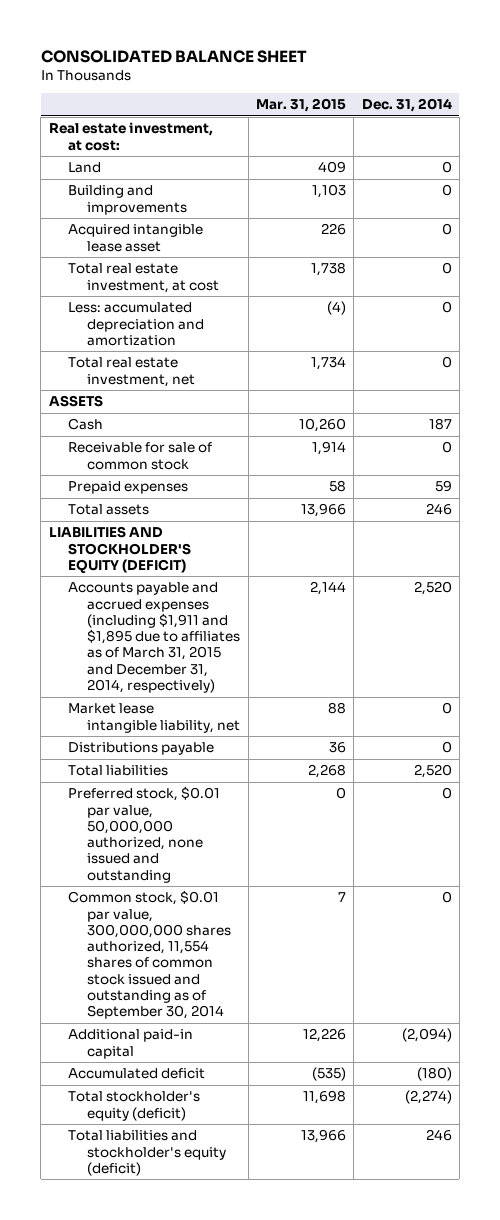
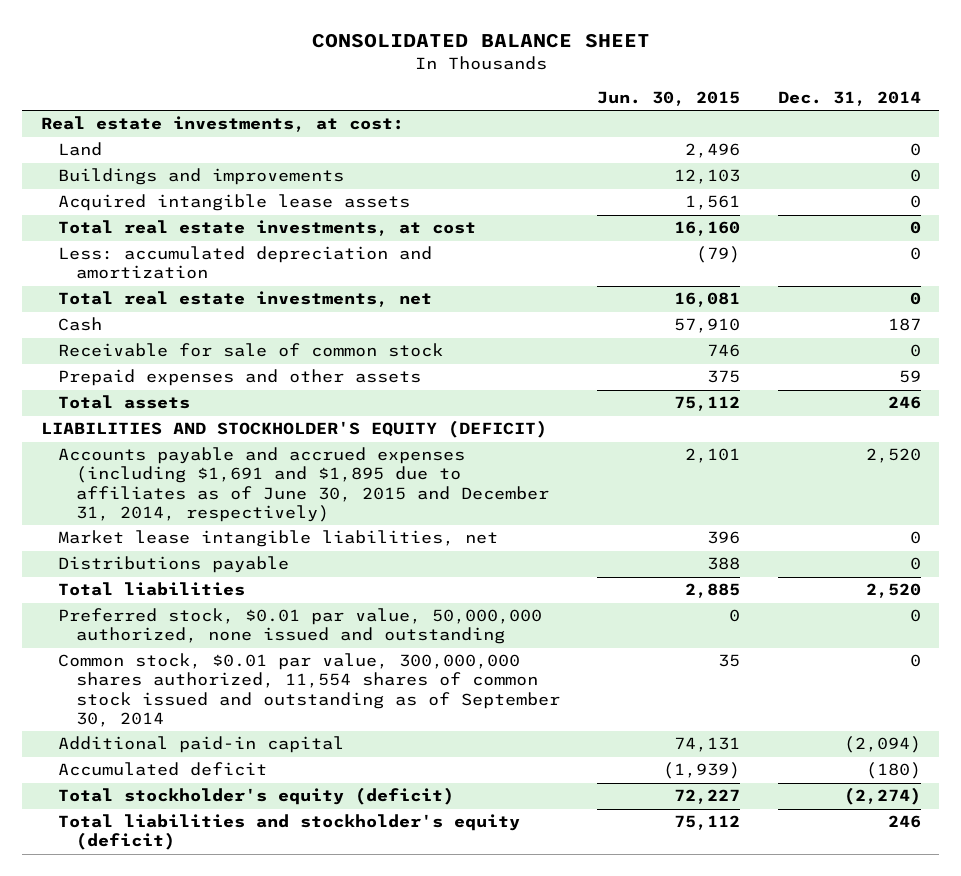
[255,98,346,113] Mar. 31, 2015 -> none
none -> [597,91,741,107] Jun. 30, 2015
[48,122,213,151] Real estate investment, at cost: -> [40,116,404,133] Real estate investments, at cost:
[68,185,188,215] Building and improvements -> [58,168,345,186] Buildings and improvements
[68,224,204,252] Acquired intangible lease asset -> [58,194,411,212] Acquired intangible lease assets
[68,263,220,293] Total real estate investment, at cost -> [58,220,477,237] Total real estate investments, at cost
[48,395,103,408] ASSETS -> none
[68,357,196,387] Total real estate investment, net -> [58,291,433,308] Total real estate investments, net
[68,481,189,495] Prepaid expenses -> none
none -> [58,369,422,387] Prepaid expenses and other assets
[68,582,241,694] Accounts payable and accrued expenses (including $1,911 and $1,895 due to affiliates as of March 31, 2015 and December 31, 2014, respectively) -> [58,447,549,522] Accounts payable and accrued expenses (including $1,691 and $1,895 due to affiliates as of June 30, 2015 and December 31, 2014, respectively)
[68,703,241,733] Market lease intangible liability, net -> [58,530,499,548] Market lease intangible liabilities, net

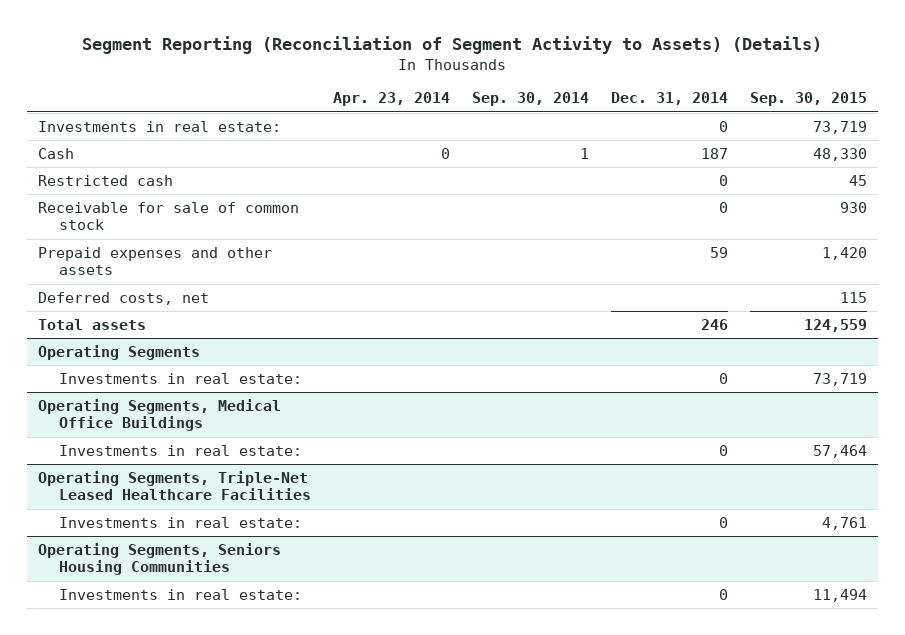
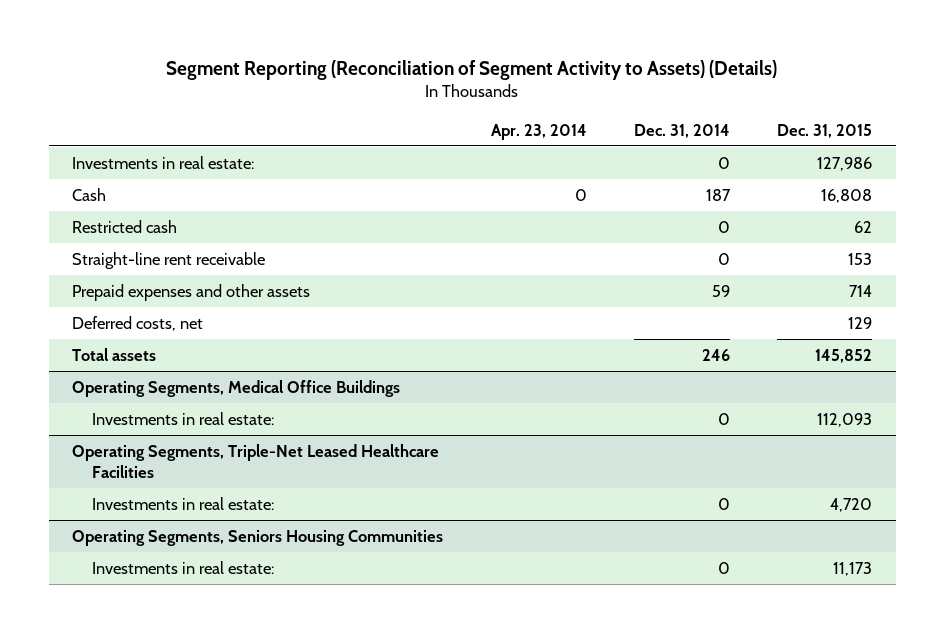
[472,92,590,107] Sep. 30, 2014 -> none
[749,92,867,107] Sep. 30, 2015 -> none
none -> [777,123,873,138] Dec. 31, 2015
[38,202,300,231] Receivable for sale of common stock -> none
none -> [72,251,266,269] Straight-line rent receivable
[38,345,201,361] Operating Segments -> none
[59,373,303,385] Investments in real estate: -> none

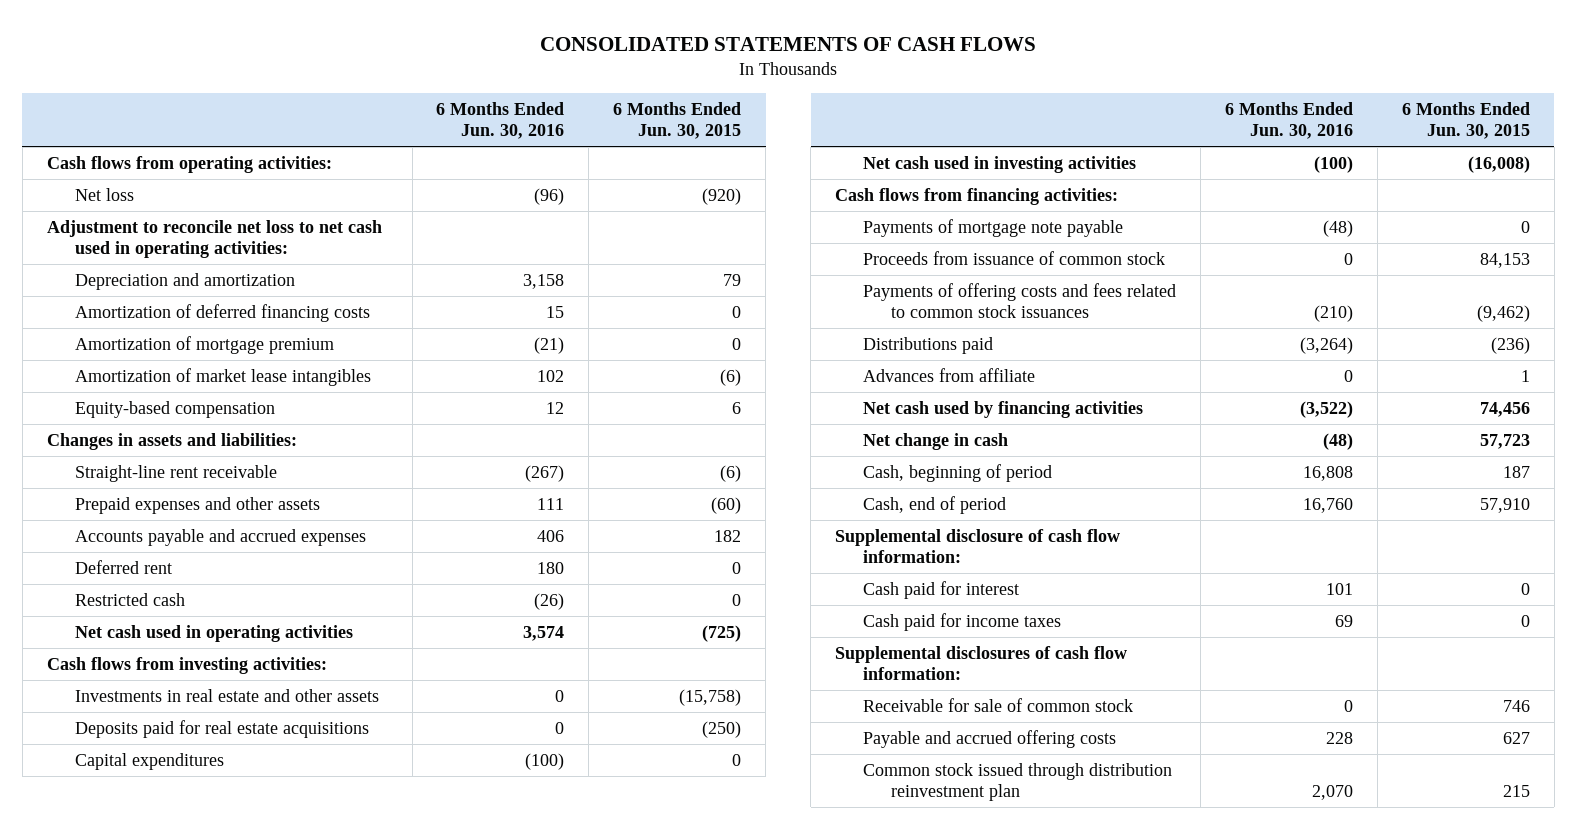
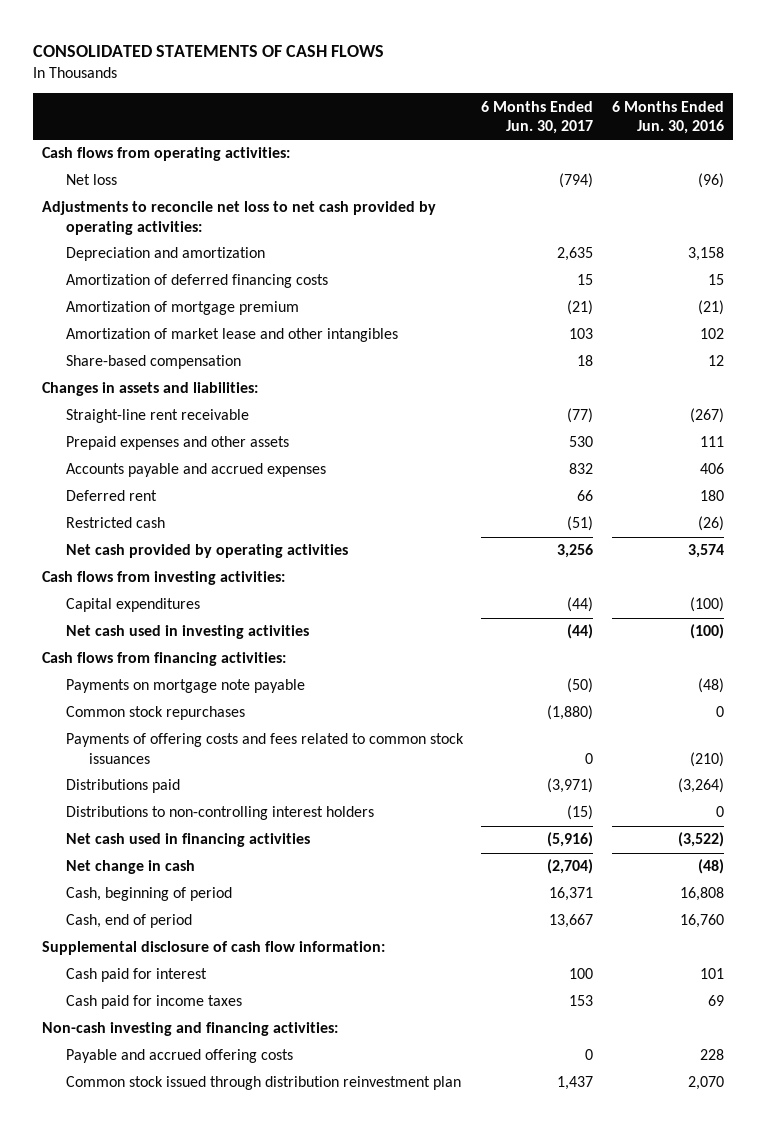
[613,102,742,140] 6 Months Ended Jun. 30, 2015 -> none
none -> [481,100,594,135] 6 Months Ended Jun. 30, 2017
[46,219,382,258] Adjustment to reconcile net loss to net cash used in operating activities: -> [42,201,437,235] Adjustments to reconcile net loss to net cash provided by operating activities:
[74,367,371,386] Amortization of market lease intangibles -> [65,328,398,343] Amortization of market lease and other intangibles
[74,400,275,418] Equity-based compensation -> [65,355,241,370] Share-based compensation
[74,624,353,642] Net cash used in operating activities -> [65,544,348,559] Net cash provided by operating activities
[74,688,379,702] Investments in real estate and other assets -> none
[74,719,369,738] Deposits paid for real estate acquisitions -> none
[863,250,1166,265] Proceeds from issuance of common stock -> none
[863,218,1124,237] Payments of mortgage note payable -> [65,679,305,694] Payments on mortgage note payable
none -> [65,706,245,721] Common stock repurchases
[863,367,1036,382] Advances from affiliate -> none
none -> [65,806,374,821] Distributions to non-controlling interest holders
[863,400,1144,418] Net cash used by financing activities -> [65,833,310,848] Net cash used in financing activities
[863,697,1134,712] Receivable for sale of common stock -> none
[835,645,1128,680] Supplemental disclosures of cash flow information: -> [42,1022,339,1037] Non-cash investing and financing activities:

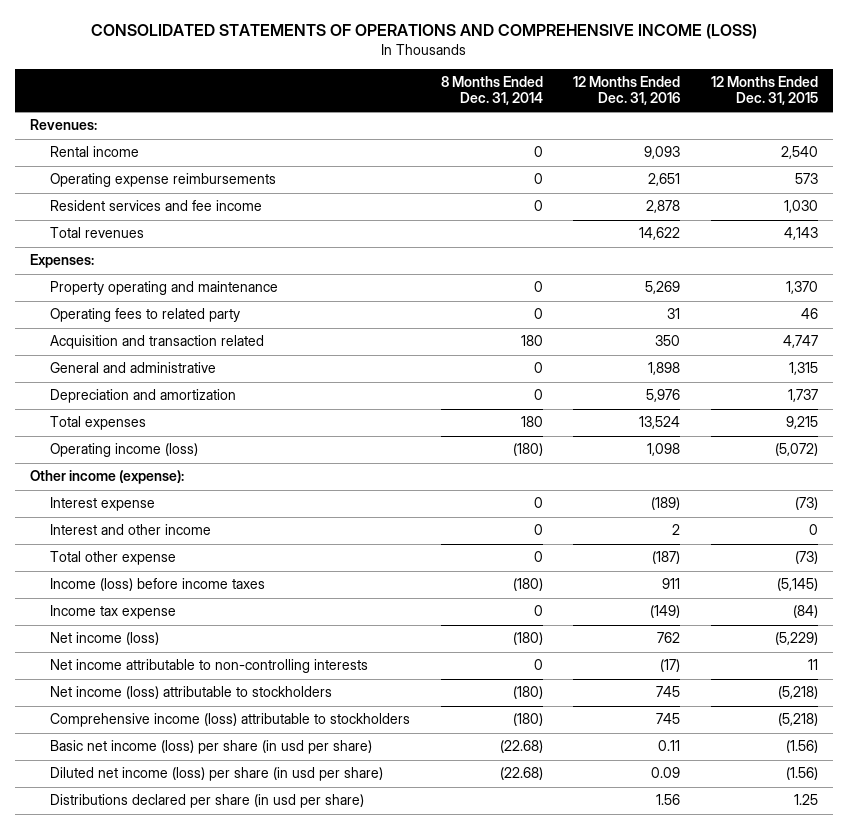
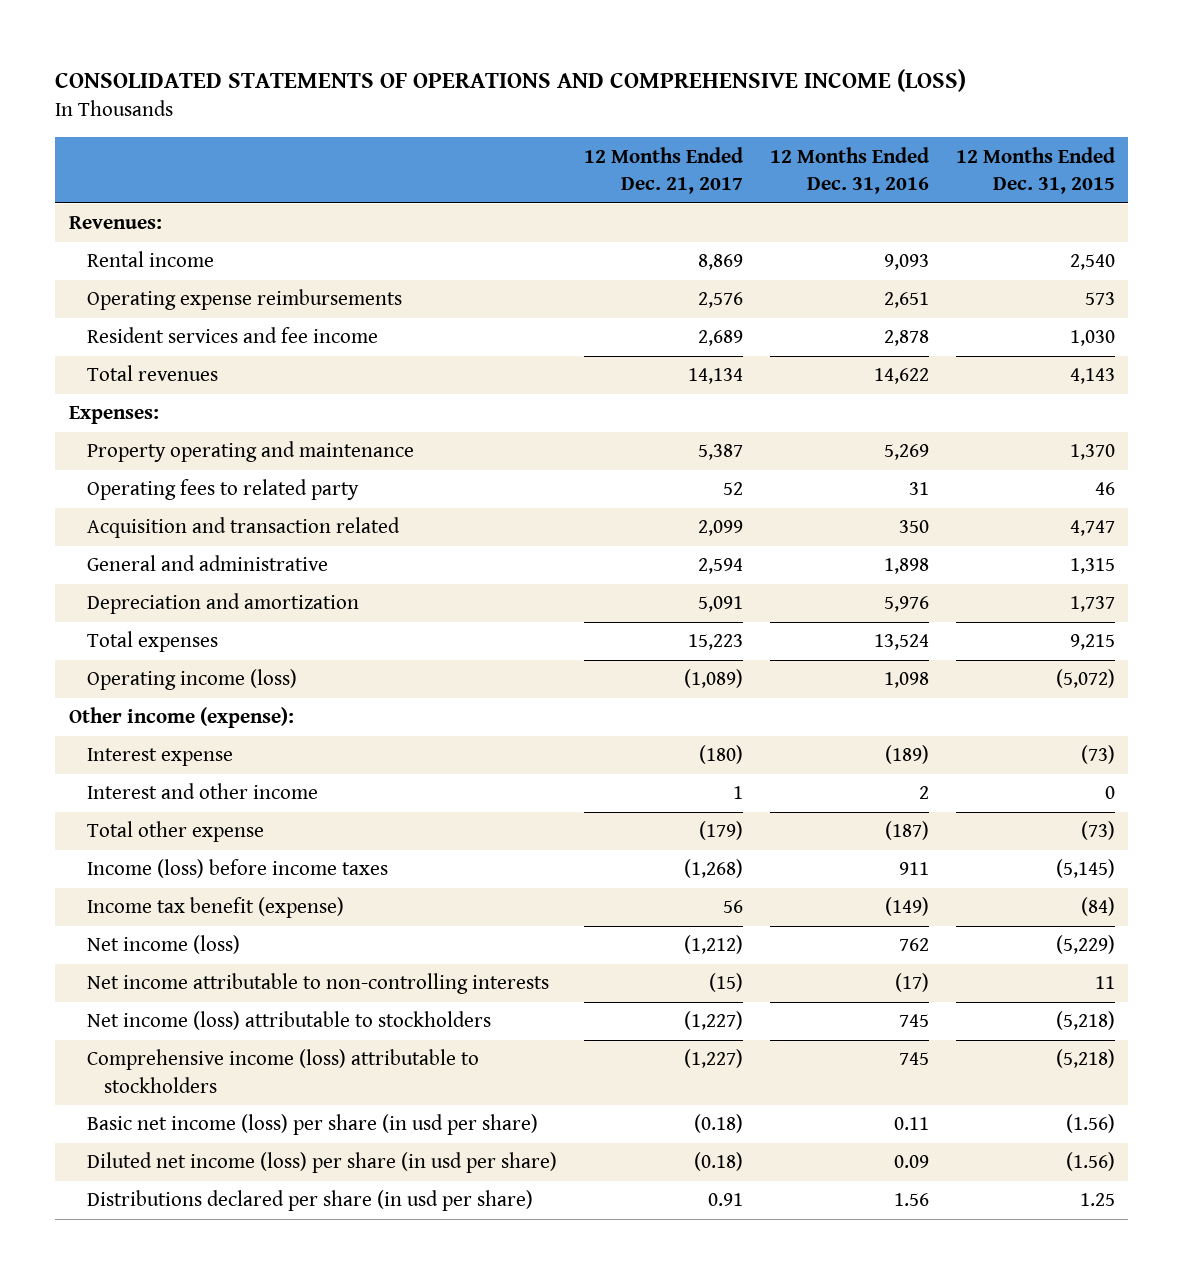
[440,76,543,106] 8 Months Ended Dec. 31, 2014 -> none
none -> [583,146,743,195] 12 Months Ended Dec. 21, 2017
[50,605,177,620] Income tax expense -> [86,897,344,919] Income tax benefit (expense)

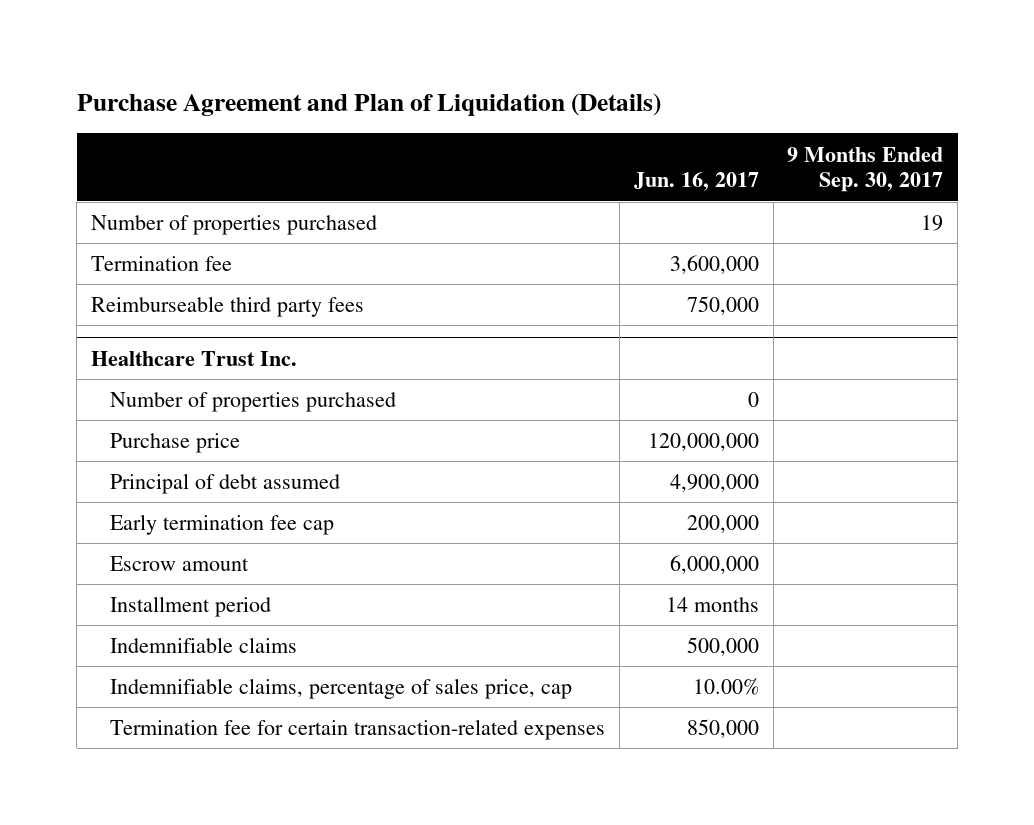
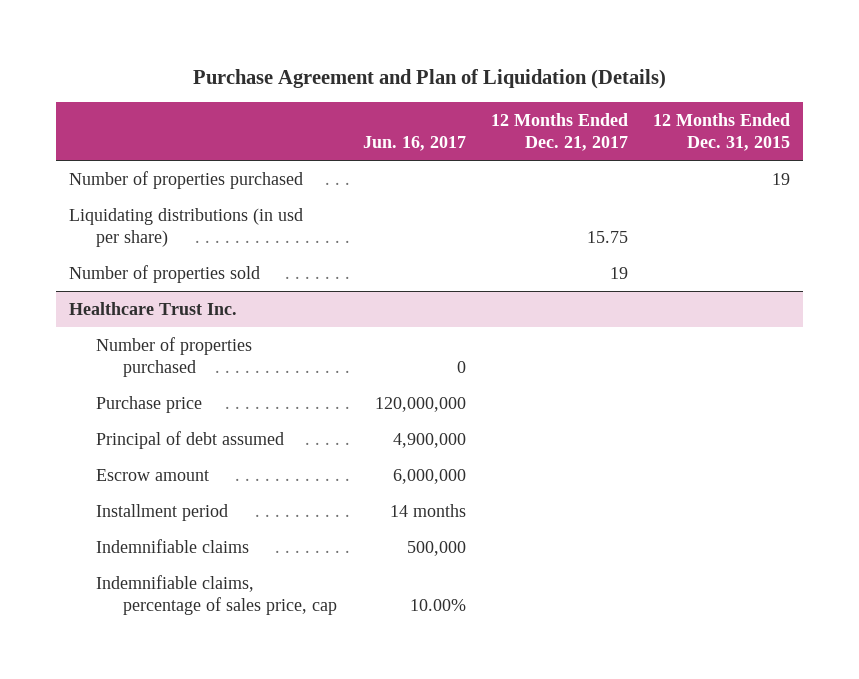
[787,146,944,193] 9 Months Ended Sep. 30, 2017 -> none
none -> [490,113,628,152] 12 Months Ended Dec. 21, 2017
none -> [653,113,791,152] 12 Months Ended Dec. 31, 2015
[91,256,233,272] Termination fee -> none
[91,296,365,318] Reimburseable third party fees -> none
none -> [69,207,304,247] Liquidating distributions (in usd per share)
none -> [69,264,261,283] Number of properties sold
[110,514,335,536] Early termination fee cap -> none
[110,719,606,741] Termination fee for certain transaction-related expenses -> none

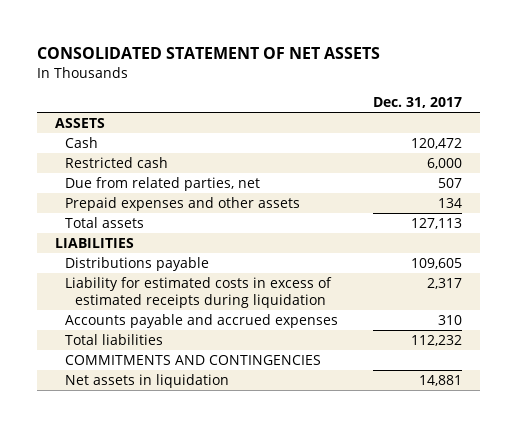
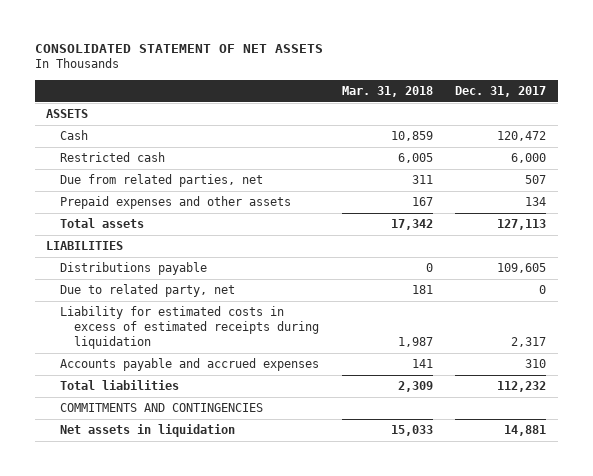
none -> [341,86,433,98] Mar. 31, 2018
none -> [60,284,236,298] Due to related party, net

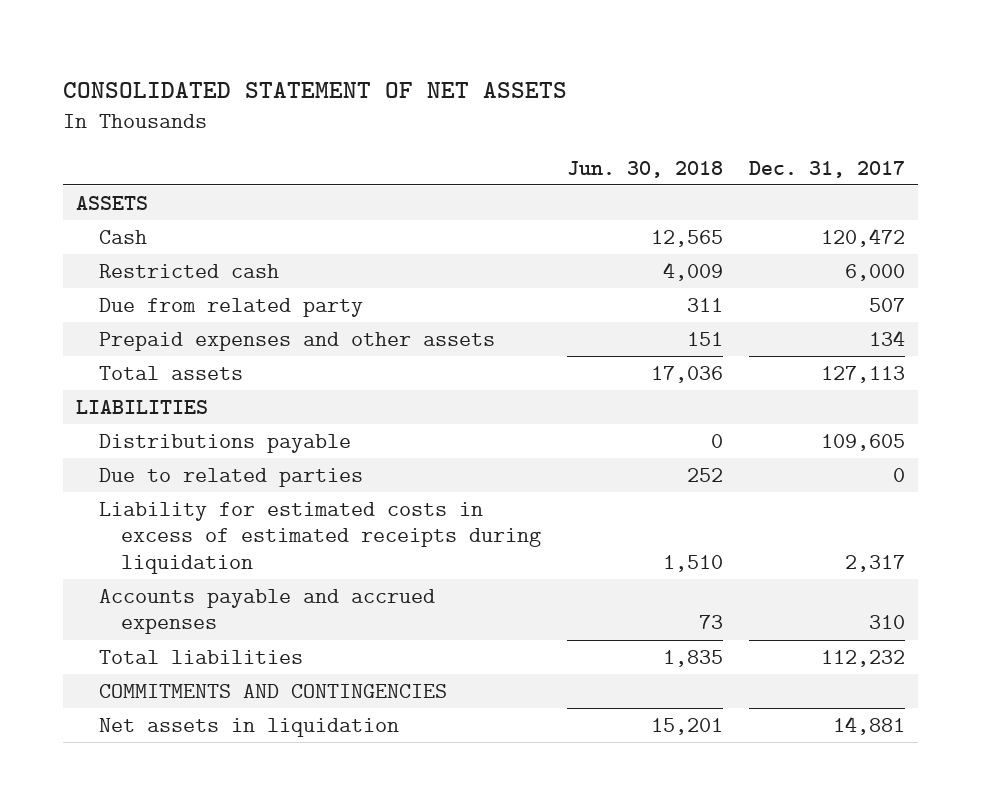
[341,86,433,98] Mar. 31, 2018 -> none
none -> [567,160,724,178] Jun. 30, 2018
[60,174,264,188] Due from related parties, net -> [98,297,363,317] Due from related party
[60,284,236,298] Due to related party, net -> [98,467,363,487] Due to related parties

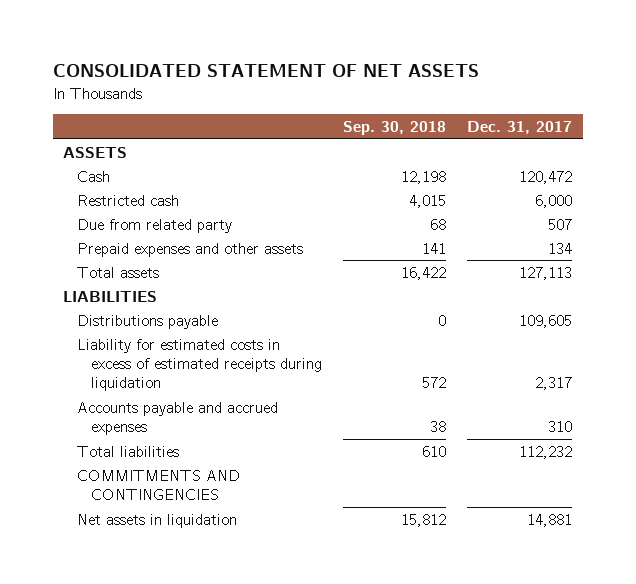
[567,160,724,178] Jun. 30, 2018 -> none
none -> [343,121,447,136] Sep. 30, 2018
[98,467,363,487] Due to related parties -> none

